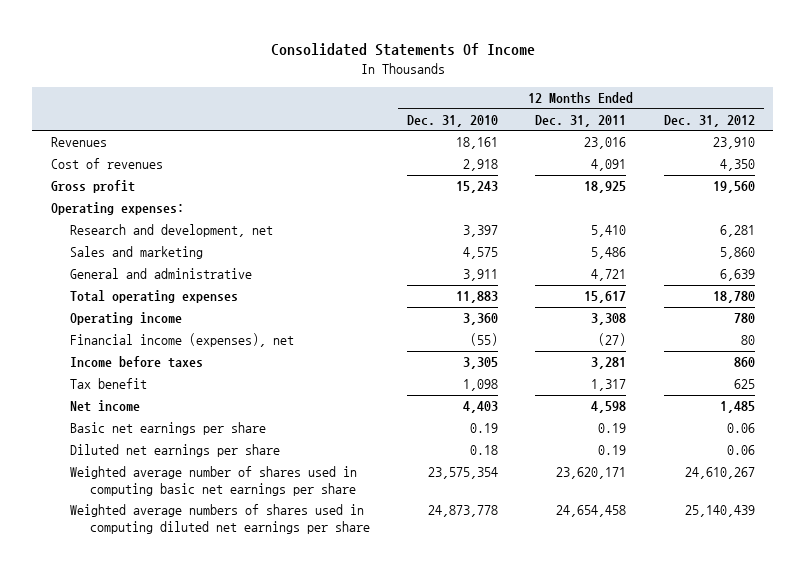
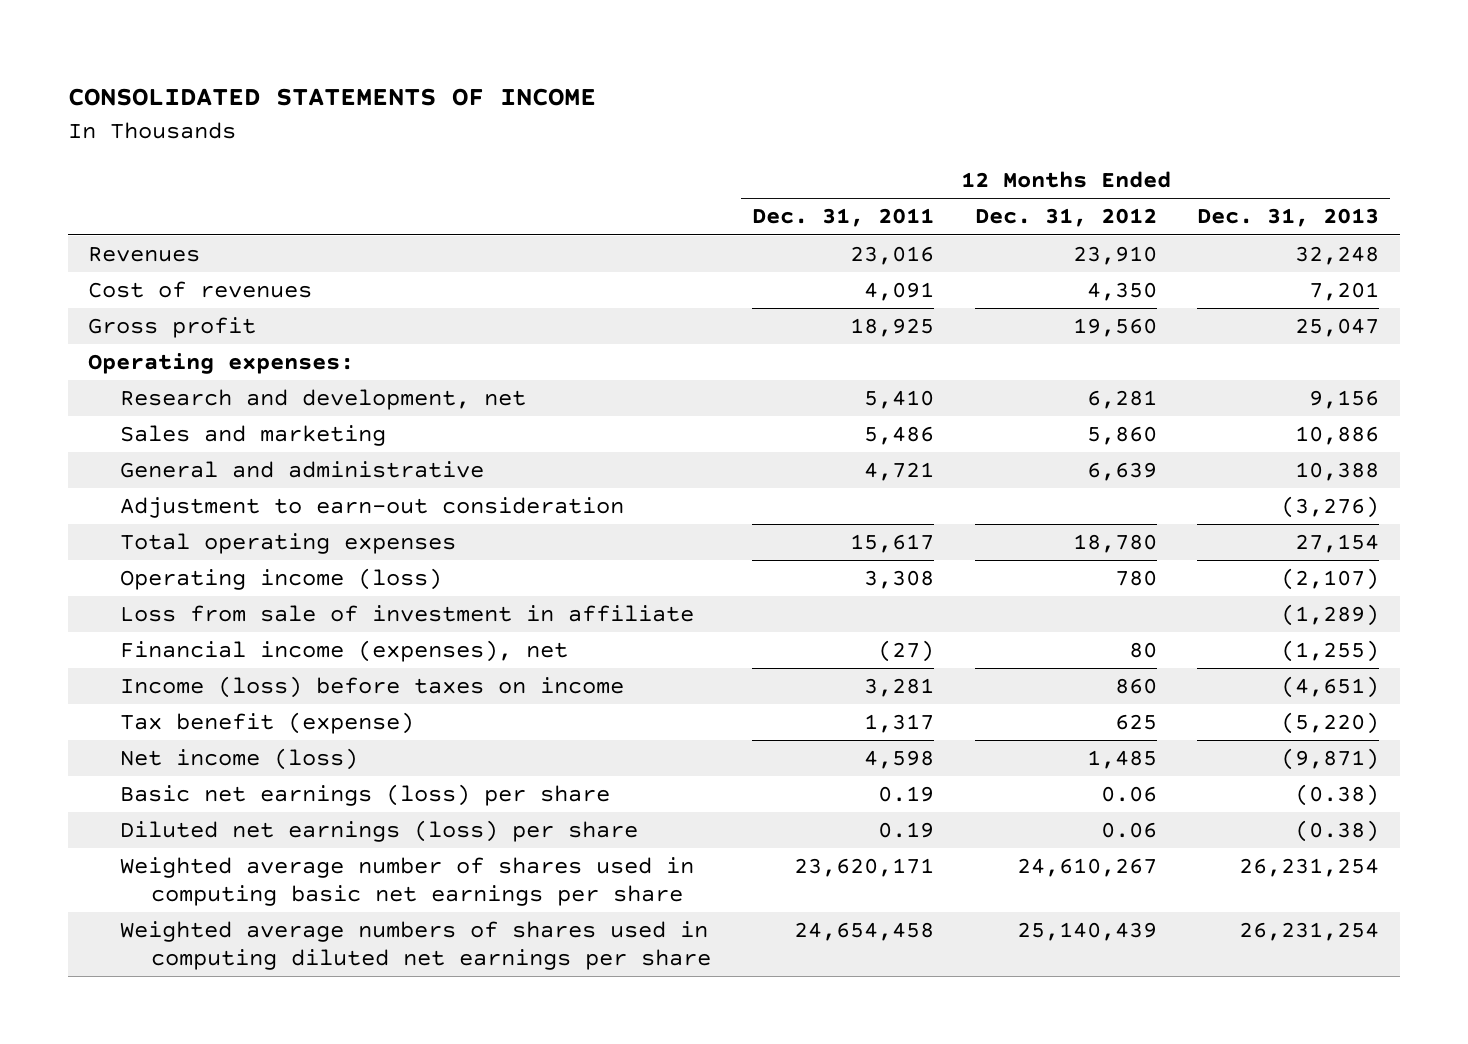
[270,43,535,57] Consolidated Statements Of Income -> [68,88,597,107] CONSOLIDATED STATEMENTS OF INCOME
[406,114,498,127] Dec. 31, 2010 -> none
none -> [1197,208,1380,228] Dec. 31, 2013
none -> [119,497,624,519] Adjustment to earn-out consideration
[70,312,183,326] Operating income -> [119,568,442,591] Operating income (loss)
none -> [119,605,694,623] Loss from sale of investment in affiliate
[70,356,204,369] Income before taxes -> [119,676,624,699] Income (loss) before taxes on income
[70,378,148,390] Tax benefit -> [119,712,414,735] Tax benefit (expense)
[70,400,141,413] Net income -> [119,748,358,771] Net income (loss)
[70,422,267,436] Basic net earnings per share -> [119,784,610,807] Basic net earnings (loss) per share
[70,444,281,458] Diluted net earnings per share -> [119,820,638,843] Diluted net earnings (loss) per share

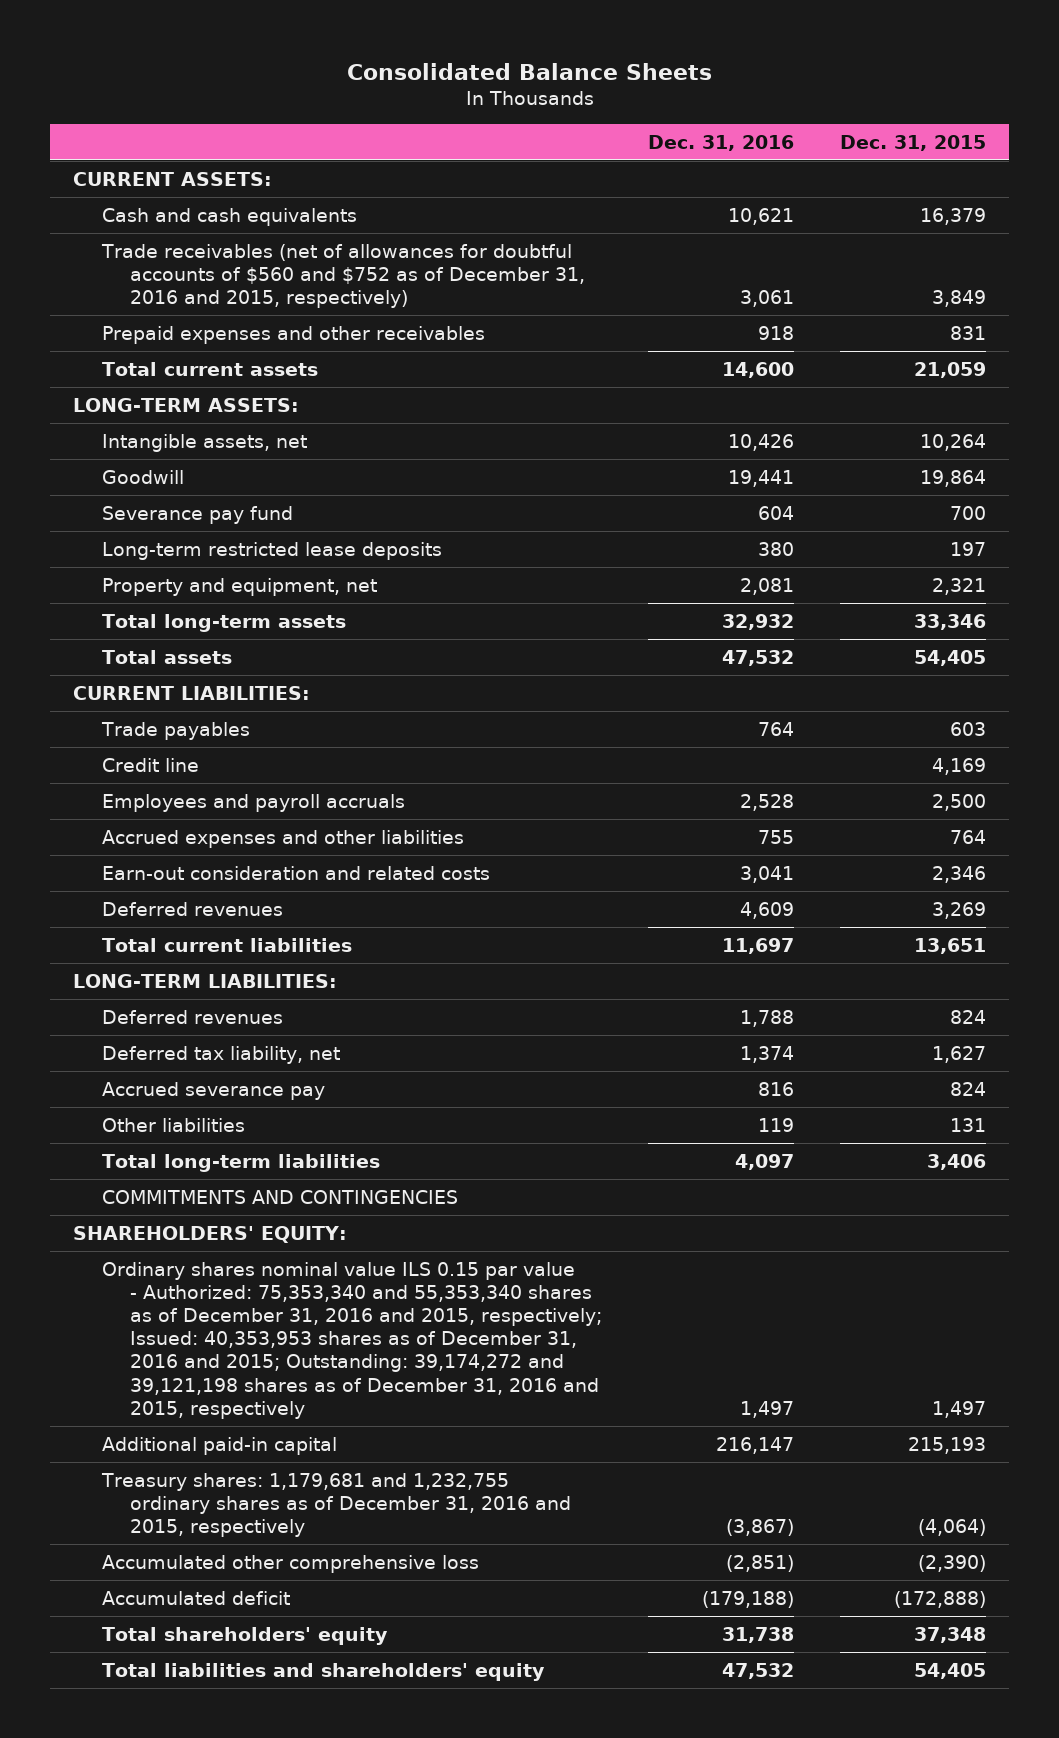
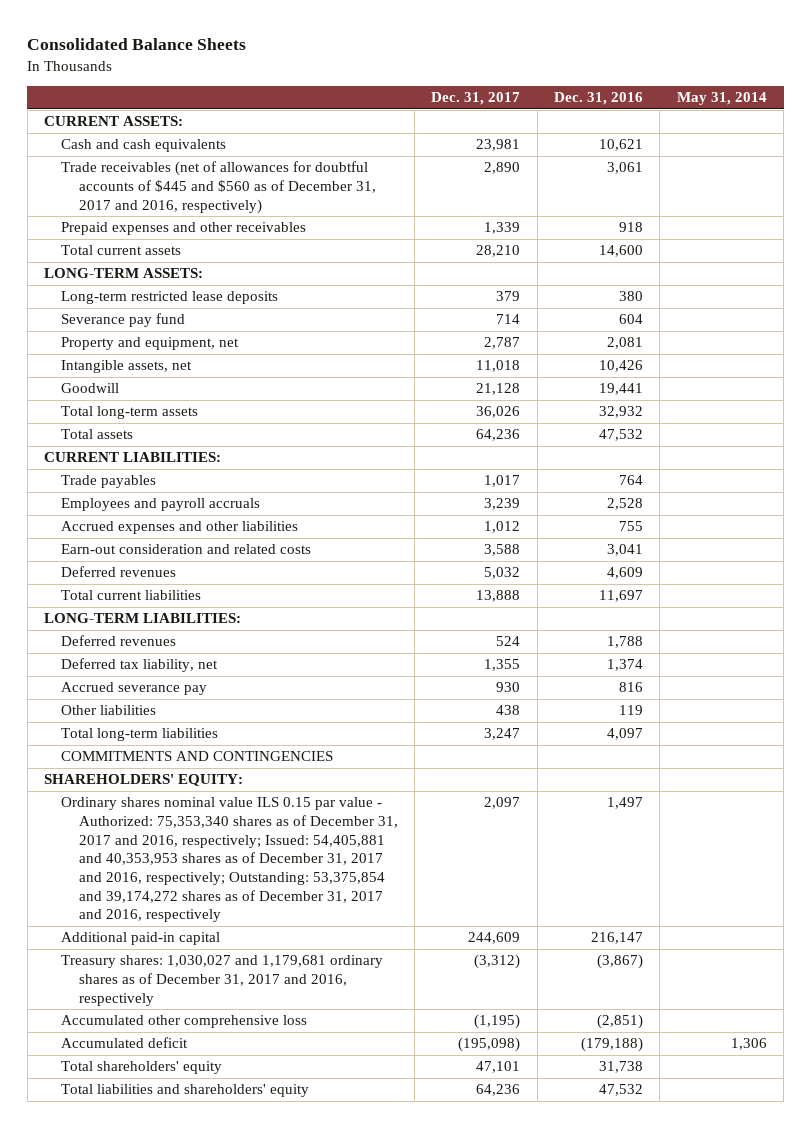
[839,134,986,151] Dec. 31, 2015 -> none
none -> [431,92,521,106] Dec. 31, 2017
none -> [676,92,767,106] May 31, 2014
[100,243,586,309] Trade receivables (net of allowances for doubtful accounts of $560 and $752 as of December 31, 2016 and 2015, respectively) -> [61,161,376,214] Trade receivables (net of allowances for doubtful accounts of $445 and $560 as of December 31, 2017 and 2016, respectively)
[101,505,293,524] Severance pay fund -> [61,313,186,328] Severance pay fund
[101,433,307,452] Intangible assets, net -> [61,360,193,374] Intangible assets, net
[101,469,184,484] Goodwill -> [61,383,120,394] Goodwill
[101,757,199,772] Credit line -> none
[101,1261,603,1419] Ordinary shares nominal value ILS 0.15 par value - Authorized: 75,353,340 and 55,353,340 shares as of December 31, 2016 and 2015, respectively; Issued: 40,353,953 shares as of December 31, 2016 and 2015; Outstanding: 39,174,272 and 39,121,198 shares as of December 31, 2016 and 2015, respectively -> [61,797,398,923] Ordinary shares nominal value ILS 0.15 par value - Authorized: 75,353,340 shares as of December 31, 2017 and 2016, respectively; Issued: 54,405,881 and 40,353,953 shares as of December 31, 2017 and 2016, respectively; Outstanding: 53,375,854 and 39,174,272 shares as of December 31, 2017 and 2016, respectively
[100,1472,572,1538] Treasury shares: 1,179,681 and 1,232,755 ordinary shares as of December 31, 2016 and 2015, respectively -> [61,955,384,1006] Treasury shares: 1,030,027 and 1,179,681 ordinary shares as of December 31, 2017 and 2016, respectively

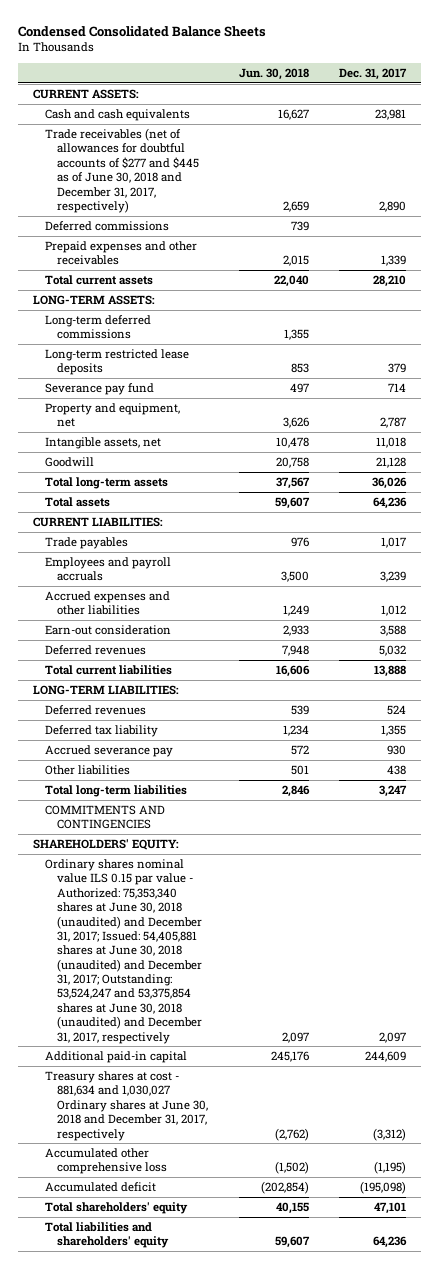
[27,38,247,51] Consolidated Balance Sheets -> [18,25,267,37] Condensed Consolidated Balance Sheets
[554,92,644,106] Dec. 31, 2016 -> none
[676,92,767,106] May 31, 2014 -> none
none -> [238,67,309,80] Jun. 30, 2018
[61,161,376,214] Trade receivables (net of allowances for doubtful accounts of $445 and $560 as of December 31, 2017 and 2016, respectively) -> [45,128,200,213] Trade receivables (net of allowances for doubtful accounts of $277 and $445 as of June 30, 2018 and December 31, 2017, respectively)
none -> [45,221,170,232] Deferred commissions
none -> [45,315,152,340] Long-term deferred commissions
[61,544,312,555] Earn-out consideration and related costs -> [45,625,172,636] Earn-out consideration
[61,658,219,673] Deferred tax liability, net -> [45,725,159,738] Deferred tax liability
[61,797,398,923] Ordinary shares nominal value ILS 0.15 par value - Authorized: 75,353,340 shares as of December 31, 2017 and 2016, respectively; Issued: 54,405,881 and 40,353,953 shares as of December 31, 2017 and 2016, respectively; Outstanding: 53,375,854 and 39,174,272 shares as of December 31, 2017 and 2016, respectively -> [45,859,203,1044] Ordinary shares nominal value ILS 0.15 par value - Authorized: 75,353,340 shares at June 30, 2018 (unaudited) and December 31, 2017; Issued: 54,405,881 shares at June 30, 2018 (unaudited) and December 31, 2017; Outstanding: 53,524,247 and 53,375,854 shares at June 30, 2018 (unaudited) and December 31, 2017, respectively
[61,955,384,1006] Treasury shares: 1,030,027 and 1,179,681 ordinary shares as of December 31, 2017 and 2016, respectively -> [45,1071,209,1141] Treasury shares at cost - 881,634 and 1,030,027 Ordinary shares at June 30, 2018 and December 31, 2017, respectively

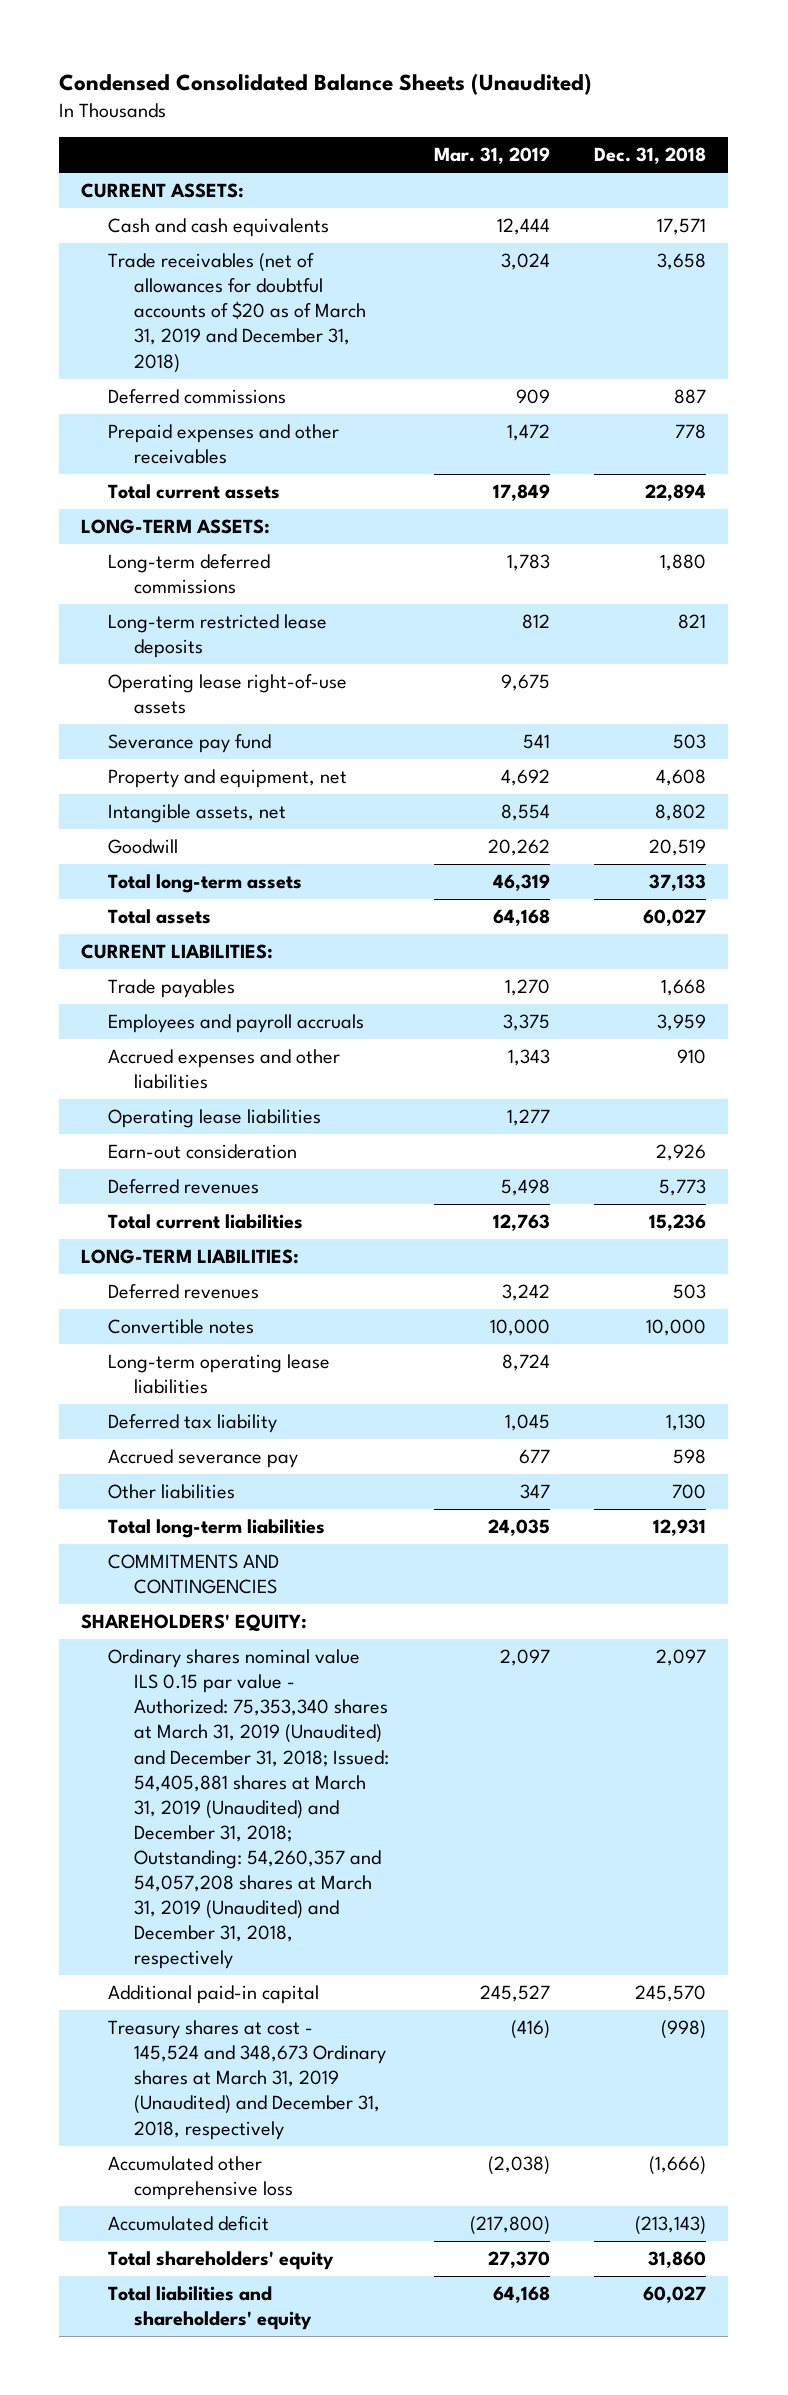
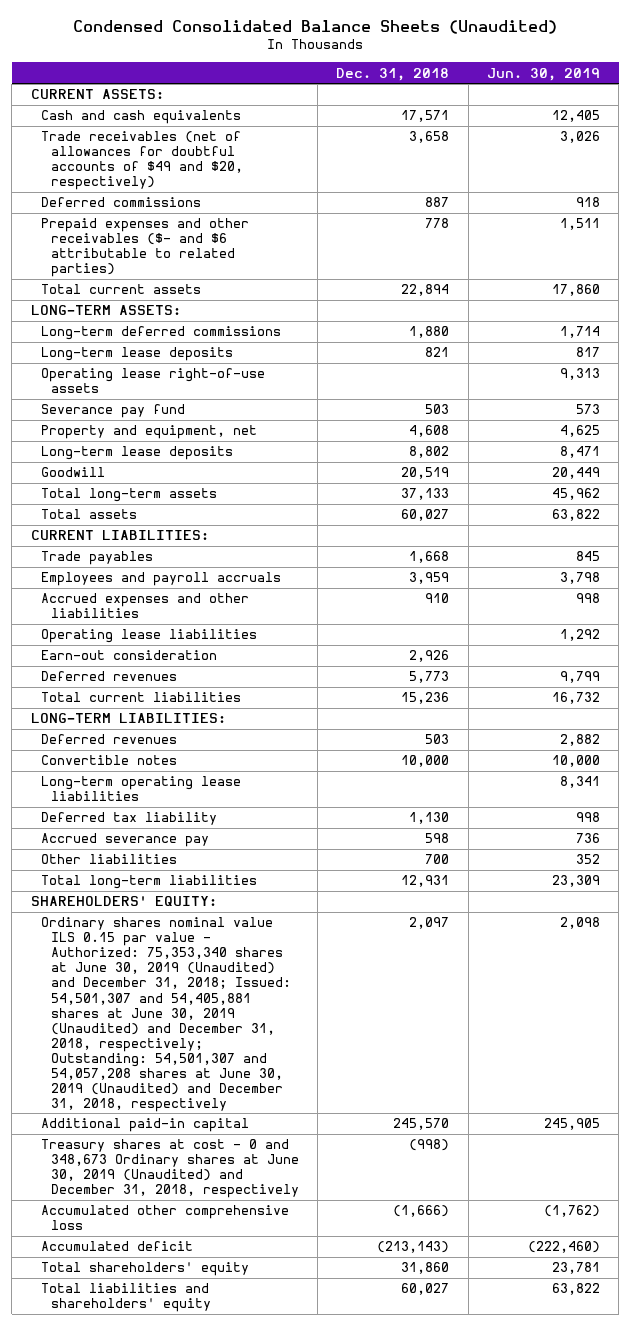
[433,147,550,165] Mar. 31, 2019 -> none
none -> [486,67,600,81] Jun. 30, 2019
[107,253,367,373] Trade receivables (net of allowances for doubtful accounts of $20 as of March 31, 2019 and December 31, 2018) -> [40,131,243,191] Trade receivables (net of allowances for doubtful accounts of $49 and $20, respectively)
[107,424,339,465] Prepaid expenses and other receivables -> [40,218,249,278] Prepaid expenses and other receivables ($- and $6 attributable to related parties)
[107,614,327,659] Long-term restricted lease deposits -> [40,347,233,362] Long-term lease deposits
[107,804,286,824] Intangible assets, net -> [40,446,233,461] Long-term lease deposits
[107,1554,279,1595] COMMITMENTS AND CONTINGENCIES -> none
[107,1649,390,1970] Ordinary shares nominal value ILS 0.15 par value - Authorized: 75,353,340 shares at March 31, 2019 (Unaudited) and December 31, 2018; Issued: 54,405,881 shares at March 31, 2019 (Unaudited) and December 31, 2018; Outstanding: 54,260,357 and 54,057,208 shares at March 31, 2019 (Unaudited) and December 31, 2018, respectively -> [40,917,291,1112] Ordinary shares nominal value ILS 0.15 par value - Authorized: 75,353,340 shares at June 30, 2019 (Unaudited) and December 31, 2018; Issued: 54,501,307 and 54,405,881 shares at June 30, 2019 (Unaudited) and December 31, 2018, respectively; Outstanding: 54,501,307 and 54,057,208 shares at June 30, 2019 (Unaudited) and December 31, 2018, respectively
[107,2020,387,2140] Treasury shares at cost - 145,524 and 348,673 Ordinary shares at March 31, 2019 (Unaudited) and December 31, 2018, respectively -> [40,1139,299,1199] Treasury shares at cost - 0 and 348,673 Ordinary shares at June 30, 2019 (Unaudited) and December 31, 2018, respectively

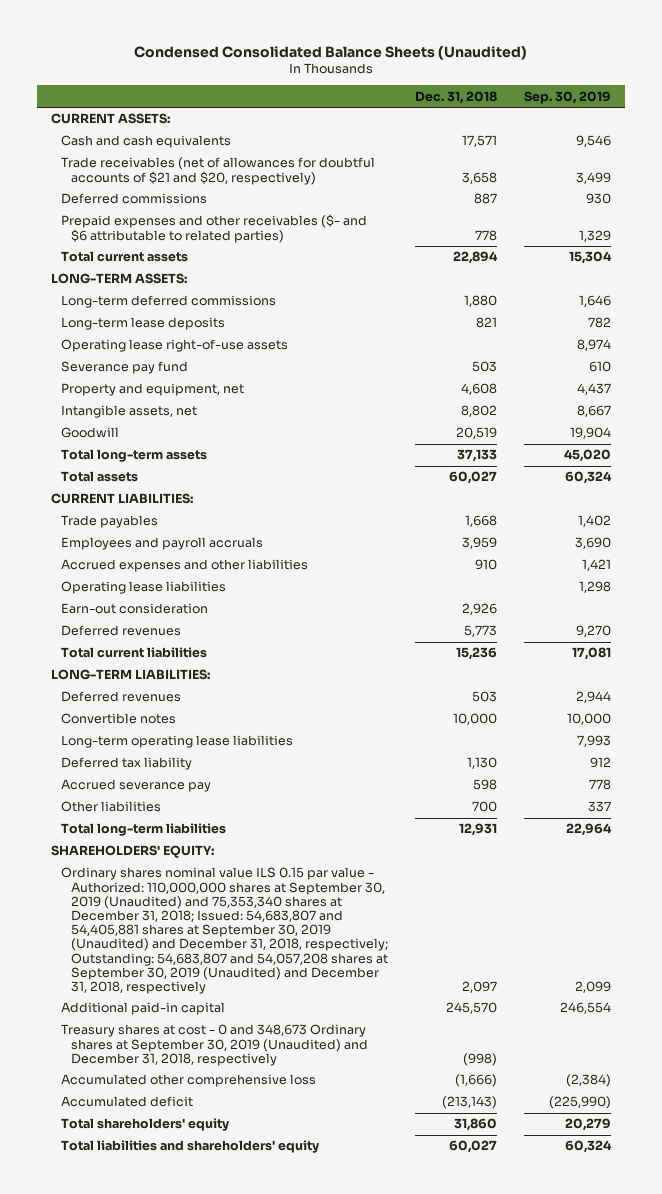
[486,67,600,81] Jun. 30, 2019 -> none
none -> [524,90,612,104] Sep. 30, 2019
[40,131,243,191] Trade receivables (net of allowances for doubtful accounts of $49 and $20, respectively) -> [60,157,375,185] Trade receivables (net of allowances for doubtful accounts of $21 and $20, respectively)
[40,446,233,461] Long-term lease deposits -> [60,405,197,419] Intangible assets, net
[40,917,291,1112] Ordinary shares nominal value ILS 0.15 par value - Authorized: 75,353,340 shares at June 30, 2019 (Unaudited) and December 31, 2018; Issued: 54,501,307 and 54,405,881 shares at June 30, 2019 (Unaudited) and December 31, 2018, respectively; Outstanding: 54,501,307 and 54,057,208 shares at June 30, 2019 (Unaudited) and December 31, 2018, respectively -> [60,867,388,994] Ordinary shares nominal value ILS 0.15 par value - Authorized: 110,000,000 shares at September 30, 2019 (Unaudited) and 75,353,340 shares at December 31, 2018; Issued: 54,683,807 and 54,405,881 shares at September 30, 2019 (Unaudited) and December 31, 2018, respectively; Outstanding: 54,683,807 and 54,057,208 shares at September 30, 2019 (Unaudited) and December 31, 2018, respectively
[40,1139,299,1199] Treasury shares at cost - 0 and 348,673 Ordinary shares at June 30, 2019 (Unaudited) and December 31, 2018, respectively -> [60,1024,368,1066] Treasury shares at cost - 0 and 348,673 Ordinary shares at September 30, 2019 (Unaudited) and December 31, 2018, respectively

